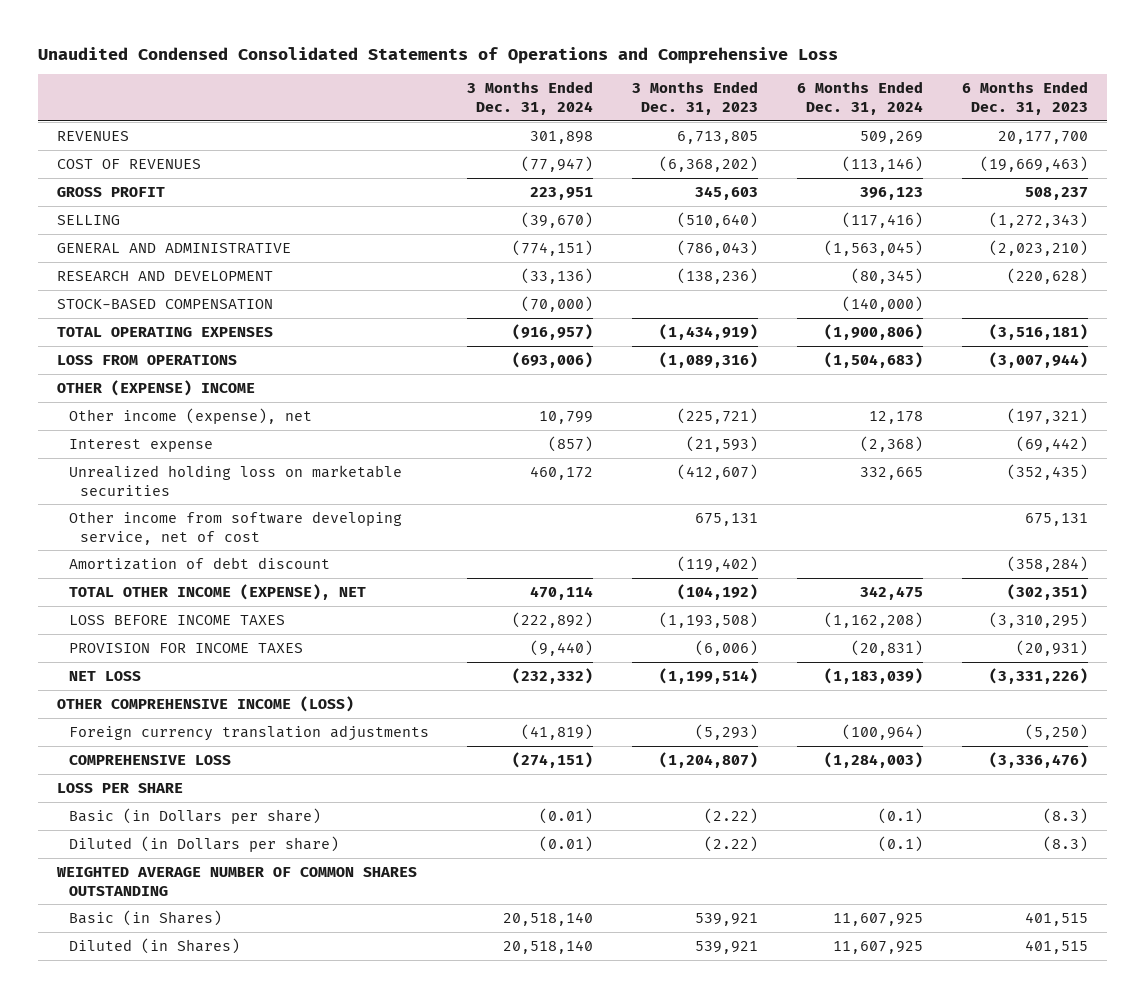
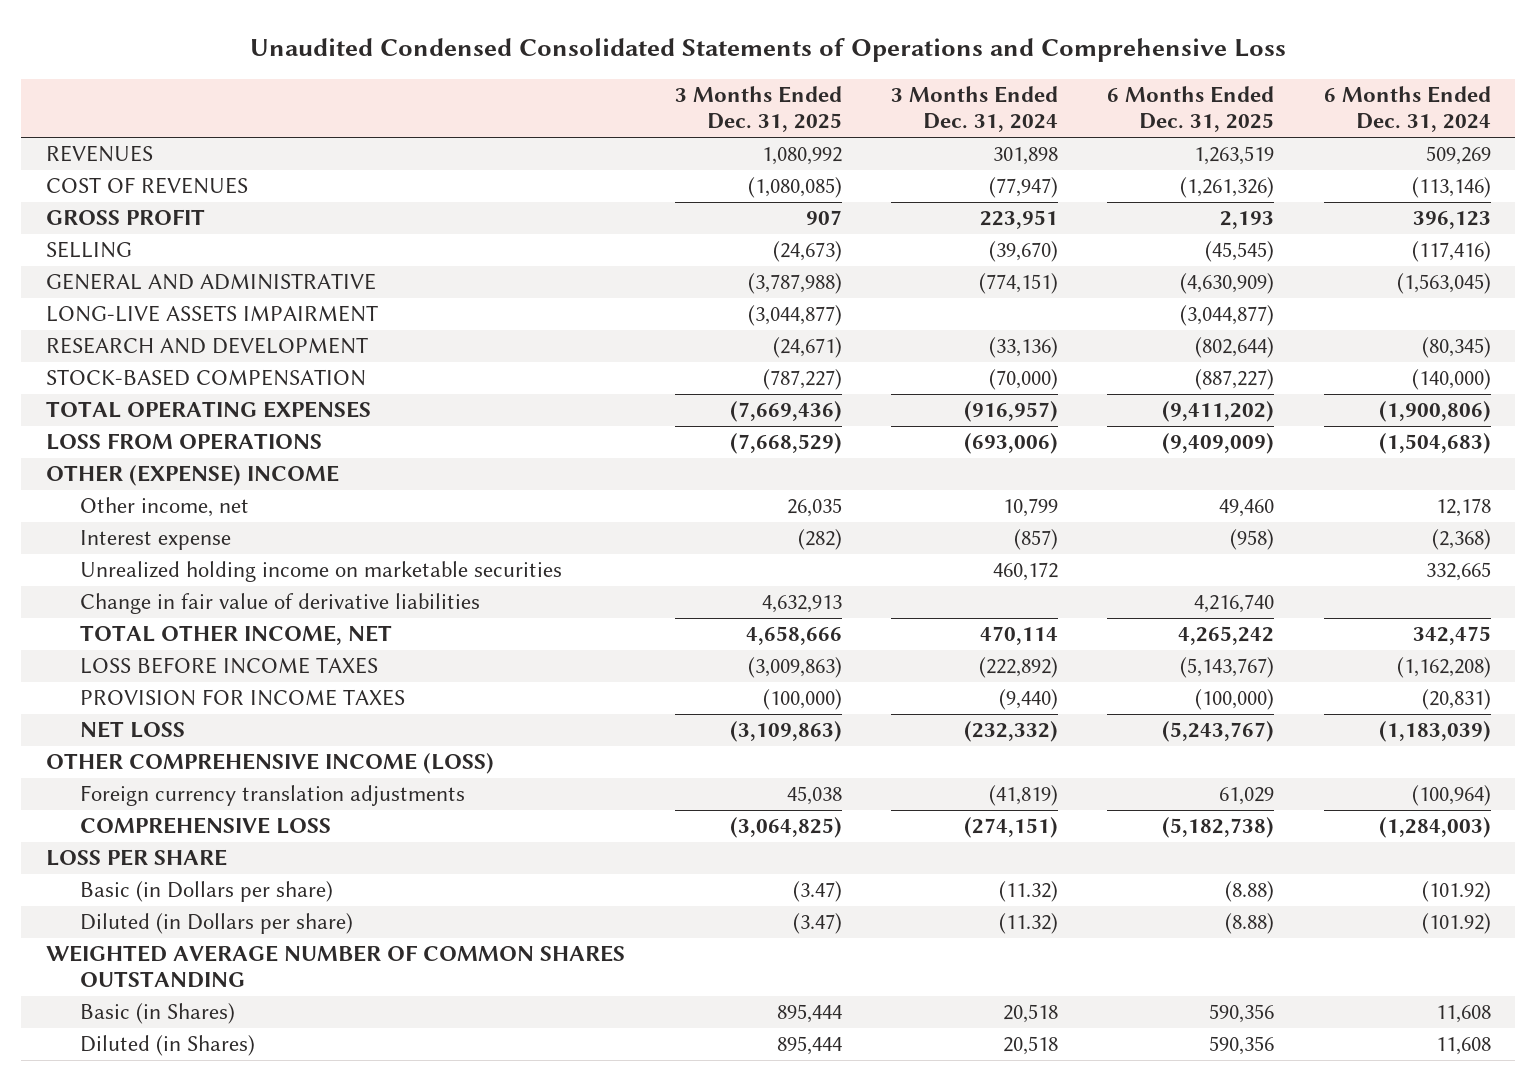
[632,81,759,116] 3 Months Ended Dec. 31, 2023 -> none
[961,81,1088,116] 6 Months Ended Dec. 31, 2023 -> none
none -> [674,86,842,133] 3 Months Ended Dec. 31, 2025
none -> [1107,86,1275,133] 6 Months Ended Dec. 31, 2025
none -> [46,305,379,323] LONG-LIVE ASSETS IMPAIRMENT
[68,407,312,424] Other income (expense), net -> [80,497,250,518] Other income, net
[68,510,402,545] Other income from software developing service, net of cost -> none
[68,556,330,570] Amortization of debt discount -> none
[68,464,402,496] Unrealized holding loss on marketable securities -> [80,561,563,583] Unrealized holding income on marketable securities
none -> [80,593,481,615] Change in fair value of derivative liabilities
[68,583,366,600] TOTAL OTHER INCOME (EXPENSE), NET -> [80,625,393,646] TOTAL OTHER INCOME, NET
[539,807,594,824] (0.01) -> [998,881,1058,903] (11.32)
[877,807,923,824] (0.1) -> [1421,881,1491,903] (101.92)
[539,835,594,852] (0.01) -> [998,913,1058,935] (11.32)
[877,835,923,852] (0.1) -> [1421,913,1491,935] (101.92)
[503,911,594,926] 20,518,140 -> [1002,1004,1058,1024] 20,518
[832,912,923,926] 11,607,925 -> [1435,1005,1491,1024] 11,608
[503,939,594,954] 20,518,140 -> [1002,1036,1058,1056] 20,518
[832,940,923,954] 11,607,925 -> [1435,1037,1491,1056] 11,608

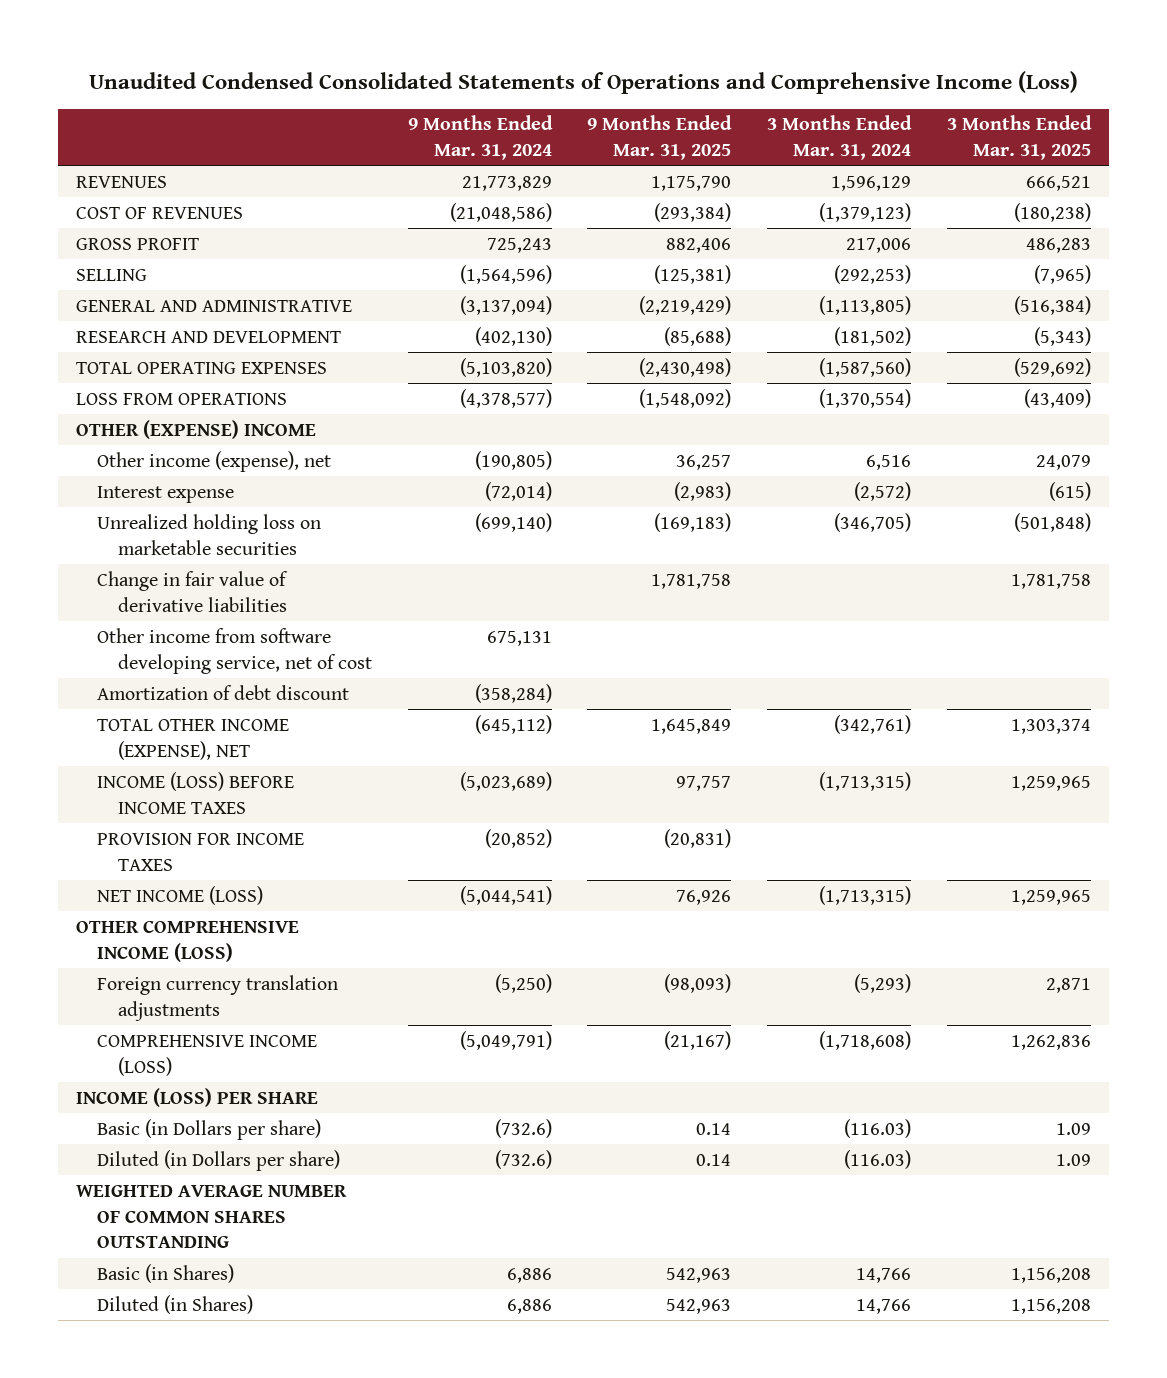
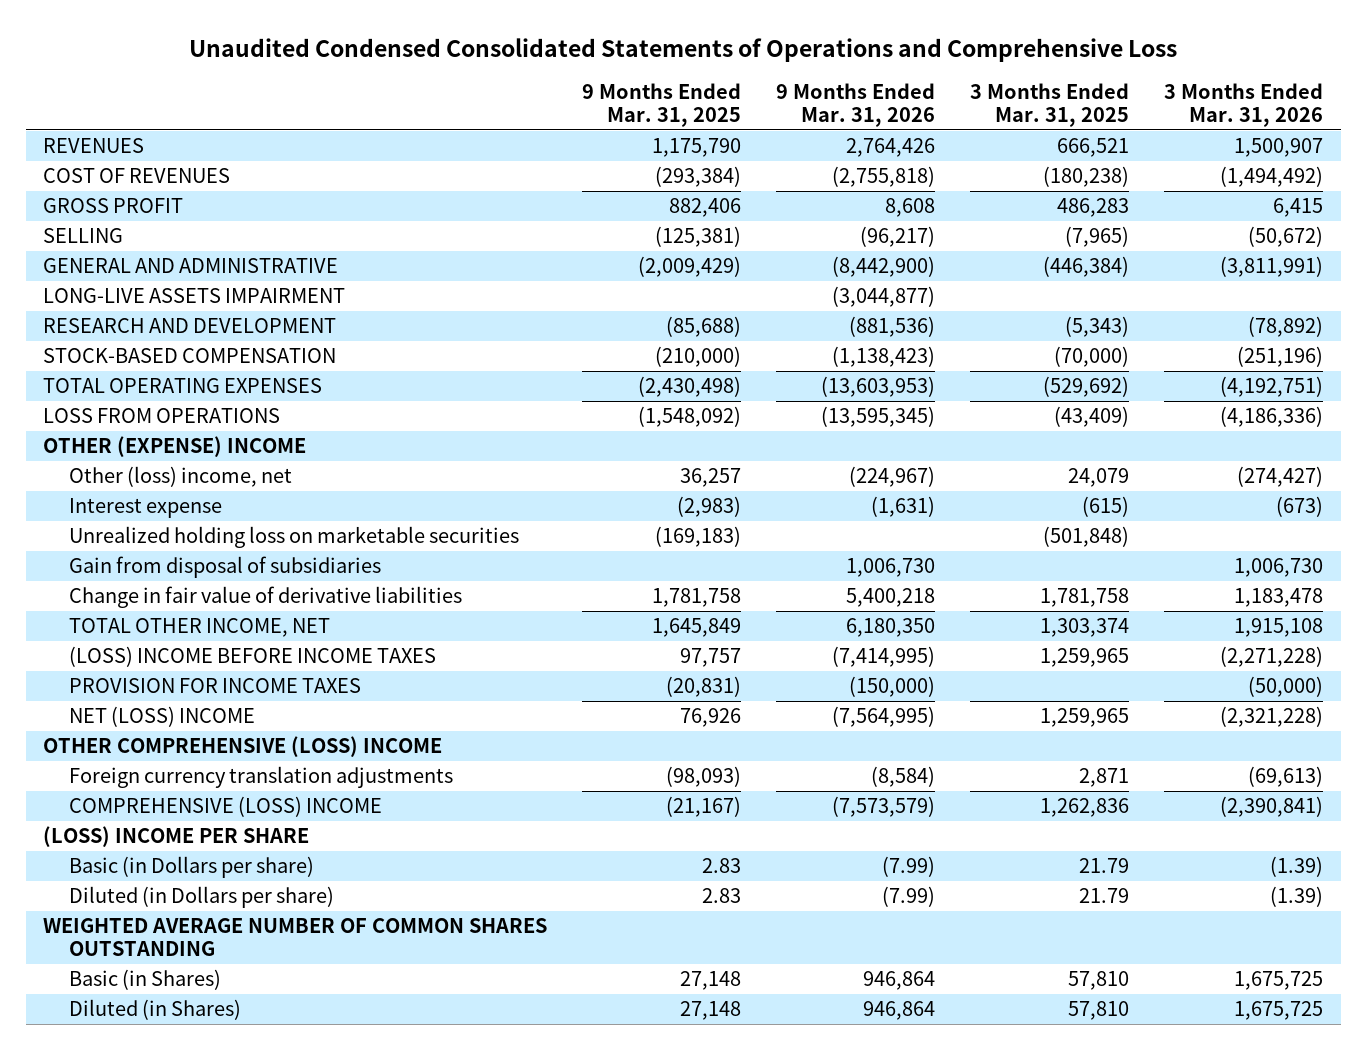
[88,70,1078,94] Unaudited Condensed Consolidated Statements of Operations and Comprehensive Income (Loss) -> [189,37,1178,62] Unaudited Condensed Consolidated Statements of Operations and Comprehensive Loss
[407,115,553,161] 9 Months Ended Mar. 31, 2024 -> none
[767,115,913,161] 3 Months Ended Mar. 31, 2024 -> none
none -> [776,83,936,128] 9 Months Ended Mar. 31, 2026
none -> [1164,83,1324,128] 3 Months Ended Mar. 31, 2026
[639,295,732,315] (2,219,429) -> [638,256,742,278] (2,009,429)
[1014,295,1092,315] (516,384) -> [1043,256,1130,278] (446,384)
none -> [43,288,346,304] LONG-LIVE ASSETS IMPAIRMENT
none -> [43,348,337,364] STOCK-BASED COMPENSATION
[96,450,331,472] Other income (expense), net -> [69,466,293,488] Other (loss) income, net
none -> [69,556,382,579] Gain from disposal of subsidiaries
[96,627,372,674] Other income from software developing service, net of cost -> none
[96,684,349,700] Amortization of debt discount -> none
[96,718,289,760] TOTAL OTHER INCOME (EXPENSE), NET -> [69,618,331,638] TOTAL OTHER INCOME, NET
[96,771,294,814] INCOME (LOSS) BEFORE INCOME TAXES -> [69,646,437,668] (LOSS) INCOME BEFORE INCOME TAXES
[96,885,263,905] NET INCOME (LOSS) -> [69,706,256,728] NET (LOSS) INCOME
[75,919,299,962] OTHER COMPREHENSIVE INCOME (LOSS) -> [43,736,443,758] OTHER COMPREHENSIVE (LOSS) INCOME
[96,1034,317,1076] COMPREHENSIVE INCOME (LOSS) -> [69,796,383,818] COMPREHENSIVE (LOSS) INCOME
[75,1087,318,1107] INCOME (LOSS) PER SHARE -> [43,826,310,848] (LOSS) INCOME PER SHARE
[696,1122,732,1135] 0.14 -> [702,858,742,874] 2.83
[1056,1122,1092,1135] 1.09 -> [1079,858,1130,874] 21.79
[696,1153,732,1166] 0.14 -> [702,888,742,904] 2.83
[1056,1153,1092,1166] 1.09 -> [1079,888,1130,904] 21.79
[666,1267,732,1283] 542,963 -> [680,971,742,991] 27,148
[1011,1267,1092,1283] 1,156,208 -> [1068,971,1130,991] 57,810
[666,1298,732,1314] 542,963 -> [680,1001,742,1021] 27,148
[1011,1298,1092,1314] 1,156,208 -> [1068,1001,1130,1021] 57,810

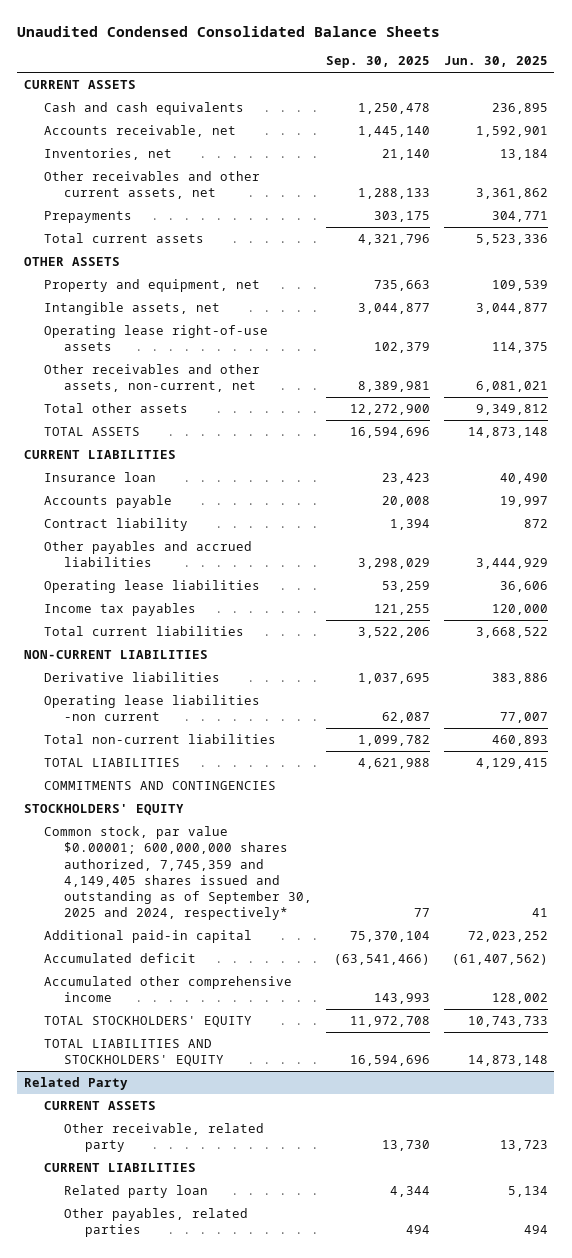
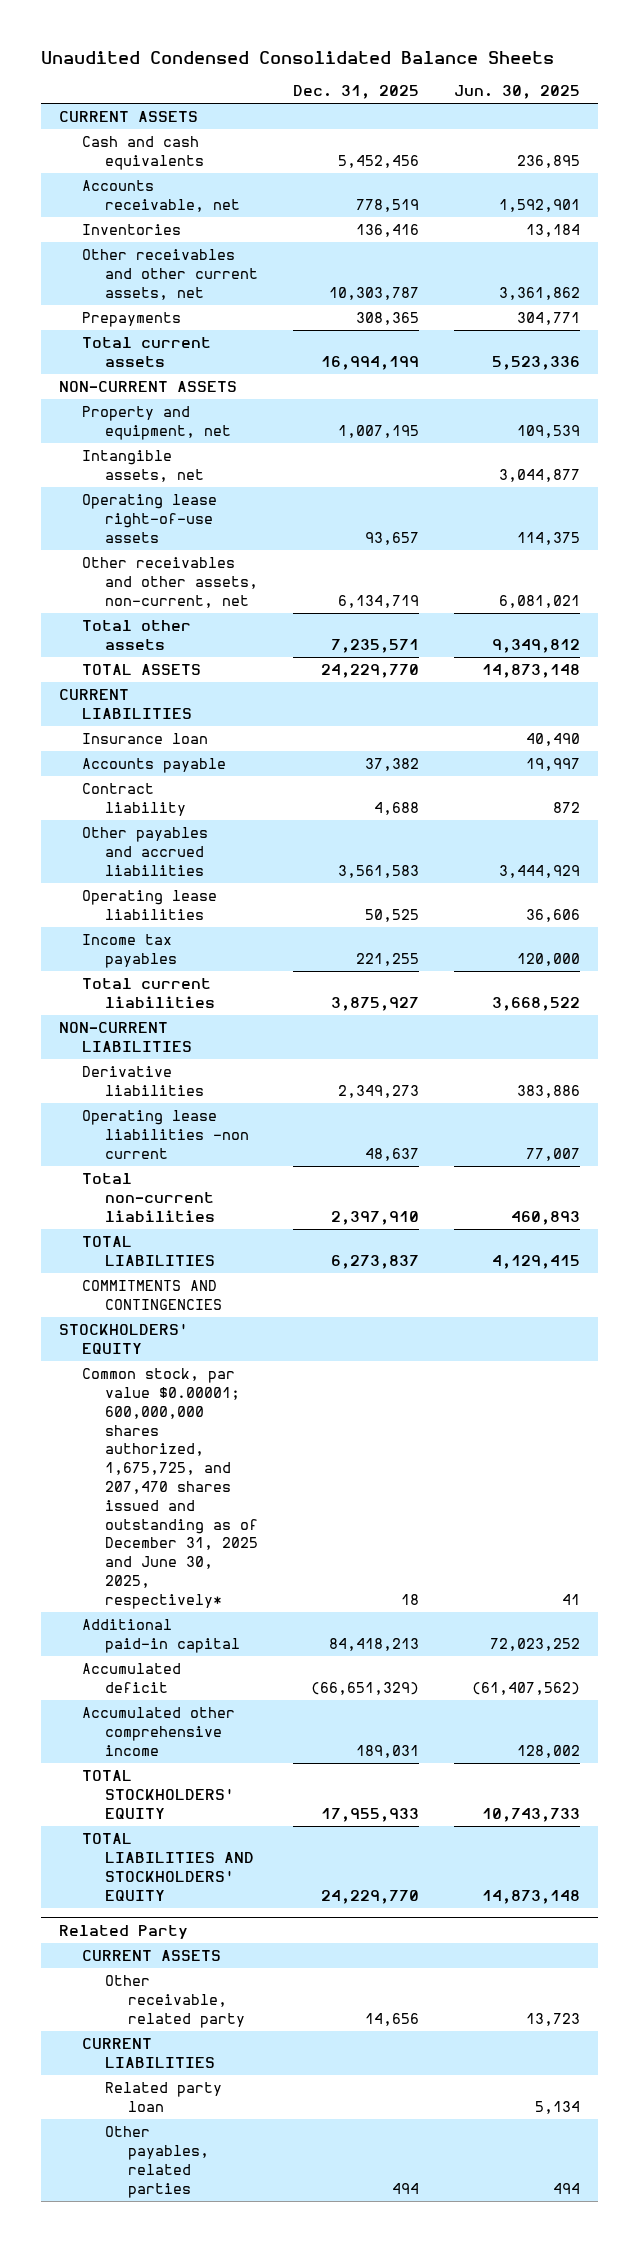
[325,56,430,69] Sep. 30, 2025 -> none
none -> [293,85,420,100] Dec. 31, 2025
[44,147,173,160] Inventories, net -> [82,224,182,236] Inventories
[24,256,121,266] OTHER ASSETS -> none
none -> [58,381,237,393] NON-CURRENT ASSETS
[44,825,313,921] Common stock, par value $0.00001; 600,000,000 shares authorized, 7,745,359 and 4,149,405 shares issued and outstanding as of September 30, 2025 and 2024, respectively* -> [82,1368,259,1609] Common stock, par value $0.00001; 600,000,000 shares authorized, 1,675,725, and 207,470 shares issued and outstanding as of December 31, 2025 and June 30, 2025, respectively*

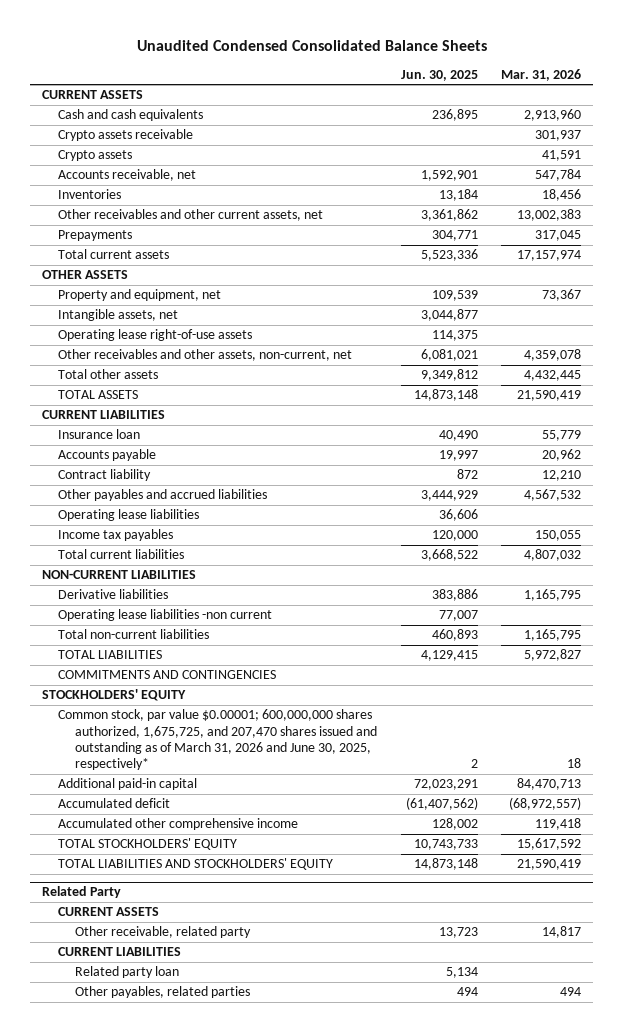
[293,85,420,100] Dec. 31, 2025 -> none
none -> [501,69,582,82] Mar. 31, 2026
none -> [58,129,194,142] Crypto assets receivable
none -> [58,150,133,162] Crypto assets
[58,381,237,393] NON-CURRENT ASSETS -> [42,270,129,280] OTHER ASSETS
[82,1368,259,1609] Common stock, par value $0.00001; 600,000,000 shares authorized, 1,675,725, and 207,470 shares issued and outstanding as of December 31, 2025 and June 30, 2025, respectively* -> [58,709,377,771] Common stock, par value $0.00001; 600,000,000 shares authorized, 1,675,725, and 207,470 shares issued and outstanding as of March 31, 2026 and June 30, 2025, respectively*
[562,1593,581,1605] 41 -> [470,759,478,769] 2
[490,1637,581,1651] 72,023,252 -> [413,779,478,791] 72,023,291

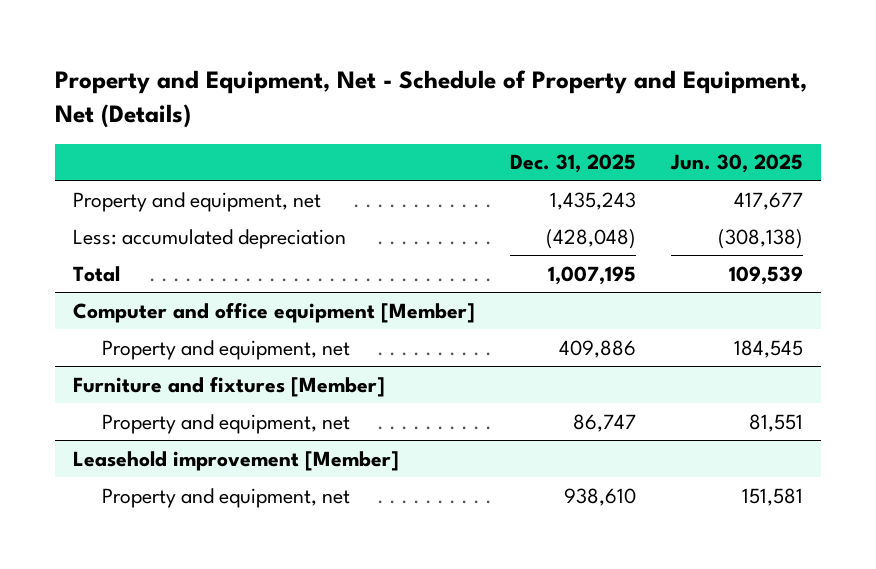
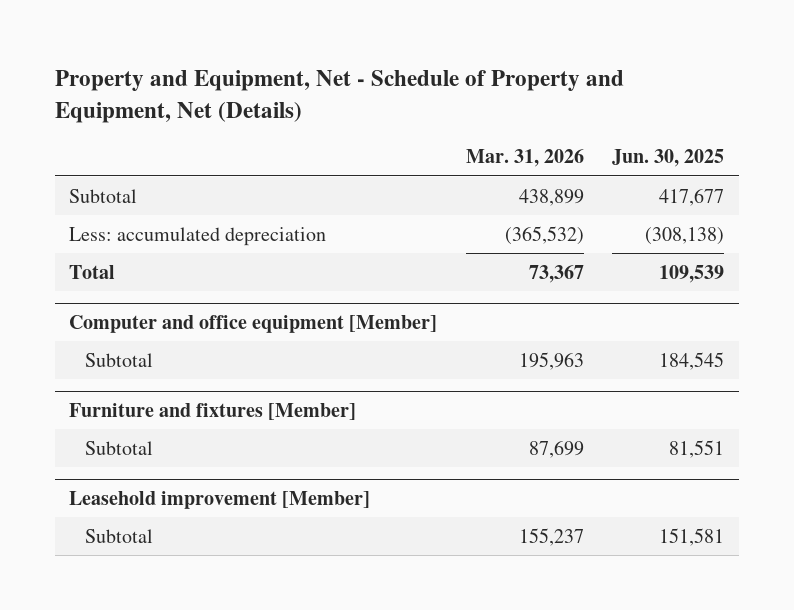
[510,154,637,174] Dec. 31, 2025 -> none
none -> [465,149,584,168] Mar. 31, 2026
[72,191,321,212] Property and equipment, net -> [69,188,138,203] Subtotal
[102,339,351,360] Property and equipment, net -> [85,352,154,367] Subtotal
[102,413,351,434] Property and equipment, net -> [85,440,154,455] Subtotal
[102,487,351,508] Property and equipment, net -> [85,528,154,543] Subtotal

